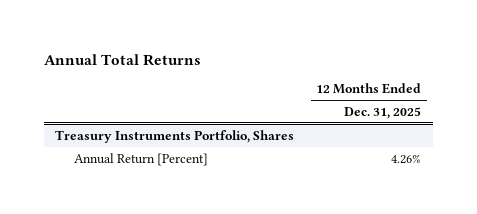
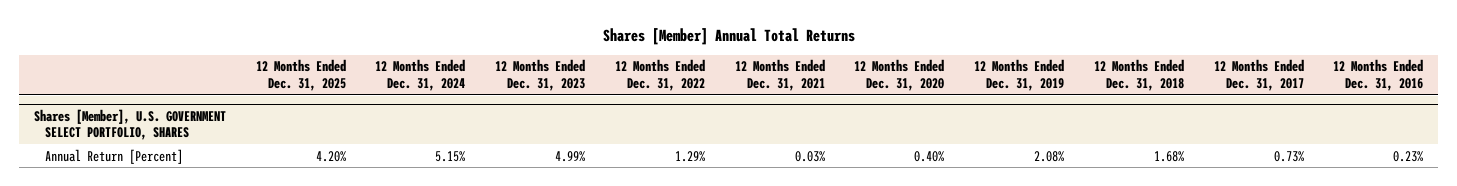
[43,53,201,66] Annual Total Returns -> [602,27,855,45] Shares [Member] Annual Total Returns
none -> [375,59,466,91] 12 Months Ended Dec. 31, 2024
none -> [495,59,586,91] 12 Months Ended Dec. 31, 2023
none -> [614,59,705,91] 12 Months Ended Dec. 31, 2022
none -> [734,59,825,91] 12 Months Ended Dec. 31, 2021
none -> [854,59,945,91] 12 Months Ended Dec. 31, 2020
none -> [974,59,1065,91] 12 Months Ended Dec. 31, 2019
none -> [1093,59,1184,91] 12 Months Ended Dec. 31, 2018
none -> [1213,59,1304,91] 12 Months Ended Dec. 31, 2017
none -> [1333,59,1424,91] 12 Months Ended Dec. 31, 2016
[55,129,295,143] Treasury Instruments Portfolio, Shares -> none
none -> [33,108,226,141] Shares [Member], U.S. GOVERNMENT SELECT PORTFOLIO, SHARES
[391,153,422,164] 4.26% -> [315,150,346,162] 4.20%

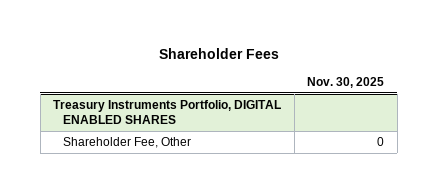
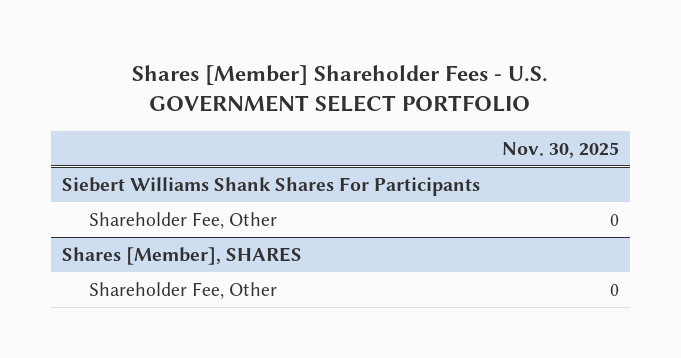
[158,48,279,60] Shareholder Fees -> [132,64,549,113] Shares [Member] Shareholder Fees - U.S. GOVERNMENT SELECT PORTFOLIO
[53,99,282,125] Treasury Instruments Portfolio, DIGITAL ENABLED SHARES -> none
none -> [61,176,480,196] Siebert Williams Shank Shares For Participants
none -> [61,246,302,265] Shares [Member], SHARES
none -> [88,281,277,299] Shareholder Fee, Other

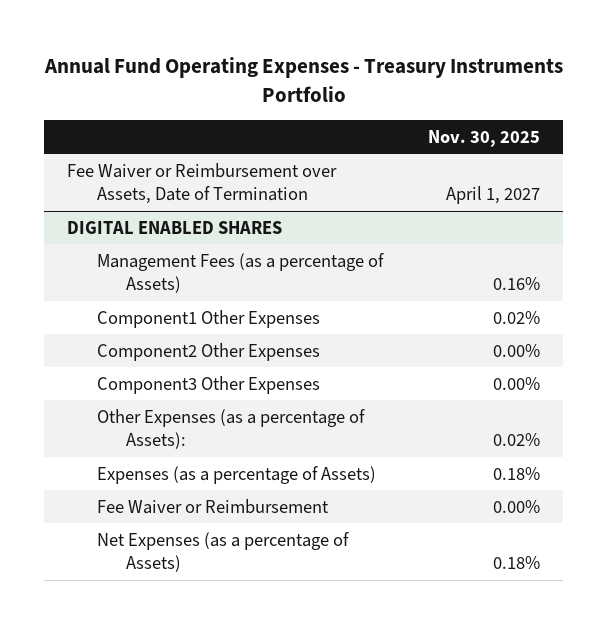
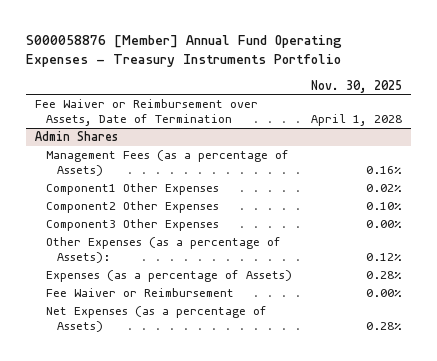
[43,57,563,102] Annual Fund Operating Expenses - Treasury Instruments Portfolio -> [26,35,343,68] S000058876 [Member] Annual Fund Operating Expenses - Treasury Instruments Portfolio
[446,186,541,205] April 1, 2027 -> [310,113,402,126] April 1, 2028
[67,220,283,234] DIGITAL ENABLED SHARES -> [35,131,119,142] Admin Shares
[493,343,541,357] 0.00% -> [365,202,402,211] 0.10%
[493,433,541,447] 0.02% -> [365,252,402,261] 0.12%
[493,466,541,480] 0.18% -> [365,271,402,280] 0.28%
[493,556,541,570] 0.18% -> [365,321,402,330] 0.28%

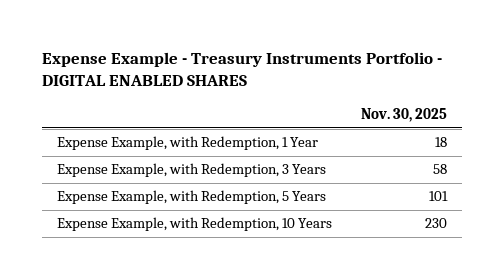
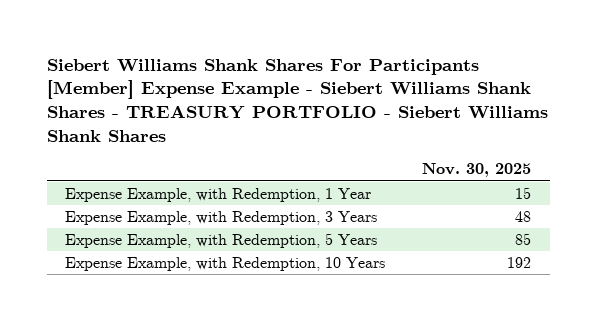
[41,52,442,87] Expense Example - Treasury Instruments Portfolio - DIGITAL ENABLED SHARES -> [46,58,548,143] Siebert Williams Shank Shares For Participants [Member] Expense Example - Siebert Williams Shank Shares - TREASURY PORTFOLIO - Siebert Williams Shank Shares
[435,137,448,148] 18 -> [515,186,532,199] 15
[433,164,448,175] 58 -> [515,210,532,222] 48
[429,191,449,202] 101 -> [515,232,532,245] 85
[425,218,448,229] 230 -> [507,256,532,268] 192

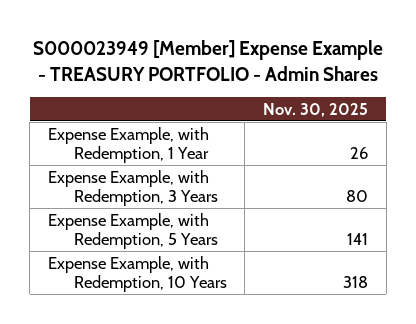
[46,58,548,143] Siebert Williams Shank Shares For Participants [Member] Expense Example - Siebert Williams Shank Shares - TREASURY PORTFOLIO - Siebert Williams Shank Shares -> [32,40,383,81] S000023949 [Member] Expense Example - TREASURY PORTFOLIO - Admin Shares
[515,186,532,199] 15 -> [350,146,369,159] 26
[515,210,532,222] 48 -> [346,189,369,202] 80
[515,232,532,245] 85 -> [347,232,369,245] 141
[507,256,532,268] 192 -> [343,275,369,288] 318

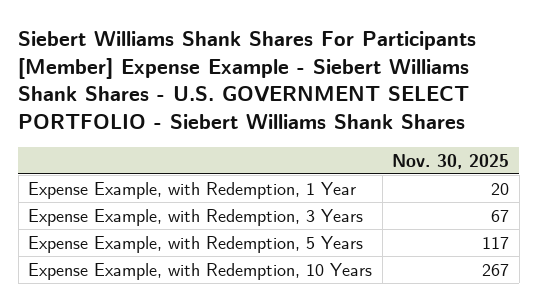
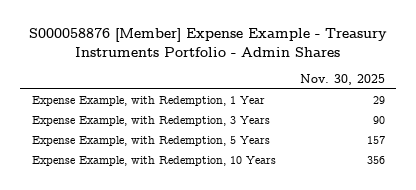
[18,31,477,130] Siebert Williams Shank Shares For Participants [Member] Expense Example - Siebert Williams Shank Shares - U.S. GOVERNMENT SELECT PORTFOLIO - Siebert Williams Shank Shares -> [29,28,388,57] S000058876 [Member] Expense Example - Treasury Instruments Portfolio - Admin Shares
[491,182,510,195] 20 -> [372,96,385,105] 29
[491,209,510,222] 67 -> [372,116,385,125] 90
[482,236,510,249] 117 -> [366,136,385,145] 157
[482,263,510,276] 267 -> [366,156,385,165] 356

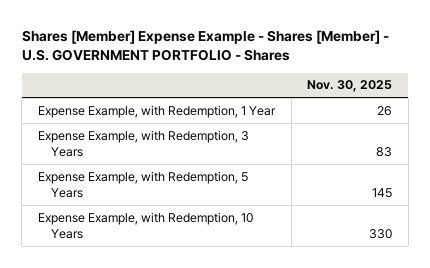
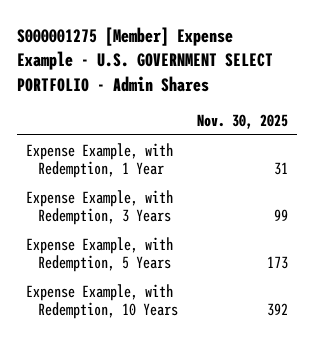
[21,30,389,62] Shares [Member] Expense Example - Shares [Member] - U.S. GOVERNMENT PORTFOLIO - Shares -> [17,26,274,92] S000001275 [Member] Expense Example - U.S. GOVERNMENT SELECT PORTFOLIO - Admin Shares
[377,105,393,116] 26 -> [273,162,288,176] 31
[376,146,393,157] 83 -> [273,209,288,222] 99
[372,187,393,198] 145 -> [266,256,288,270] 173
[369,228,393,239] 330 -> [266,303,288,317] 392

